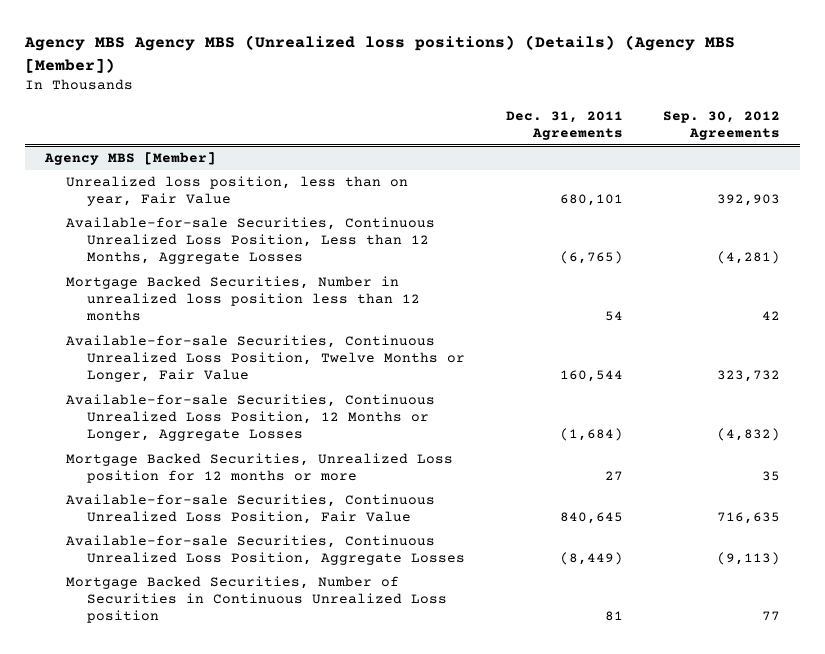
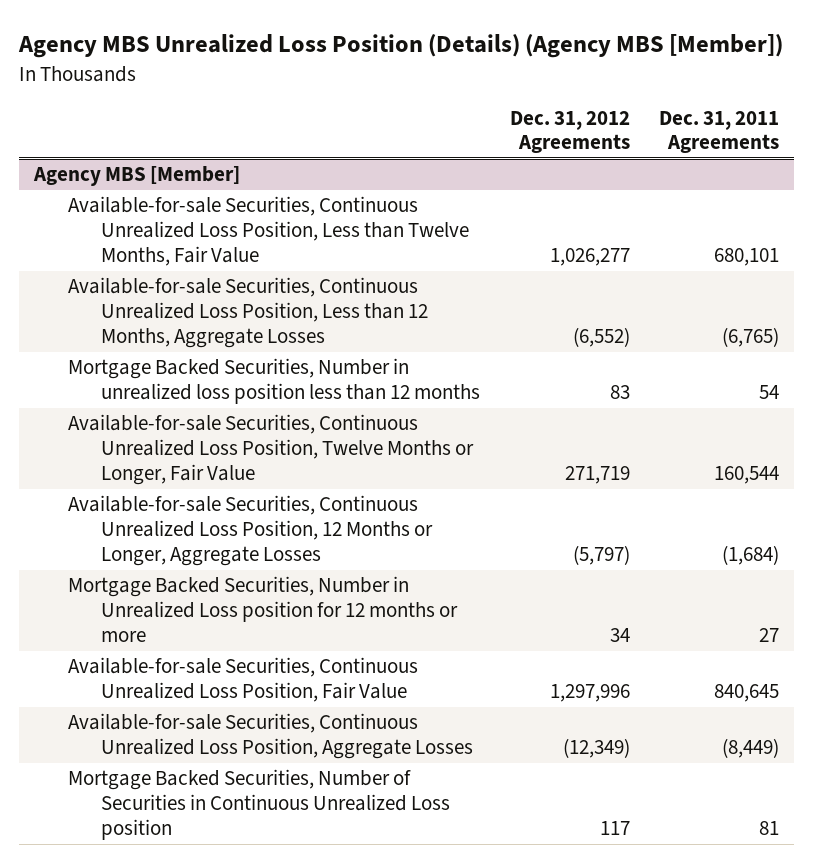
[23,35,735,73] Agency MBS Agency MBS (Unrealized loss positions) (Details) (Agency MBS [Member]) -> [18,34,784,59] Agency MBS Unrealized Loss Position (Details) (Agency MBS [Member])
[663,110,781,140] Sep. 30, 2012 Agreements -> none
none -> [509,110,630,154] Dec. 31, 2012 Agreements
[66,176,409,207] Unrealized loss position, less than on year, Fair Value -> [67,196,469,267] Available-for-sale Securities, Continuous Unrealized Loss Position, Less than Twelve Months, Fair Value
[66,453,454,484] Mortgage Backed Securities, Unrealized Loss position for 12 months or more -> [67,576,458,643] Mortgage Backed Securities, Number in Unrealized Loss position for 12 months or more

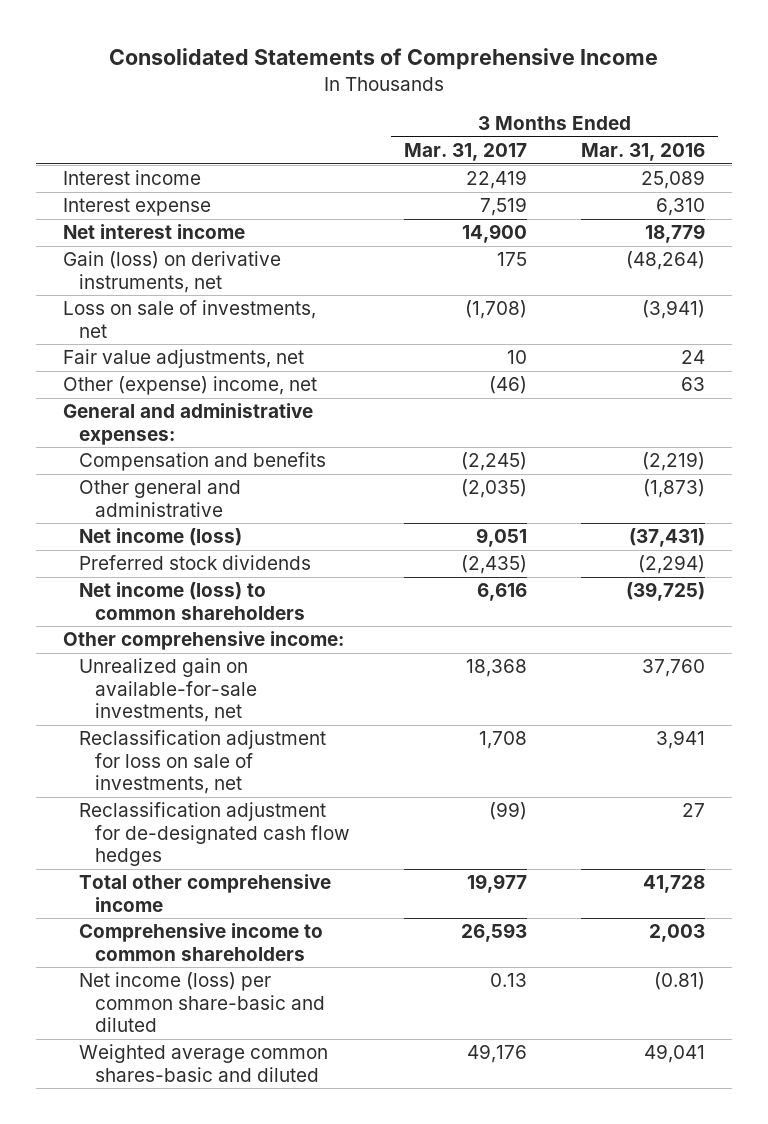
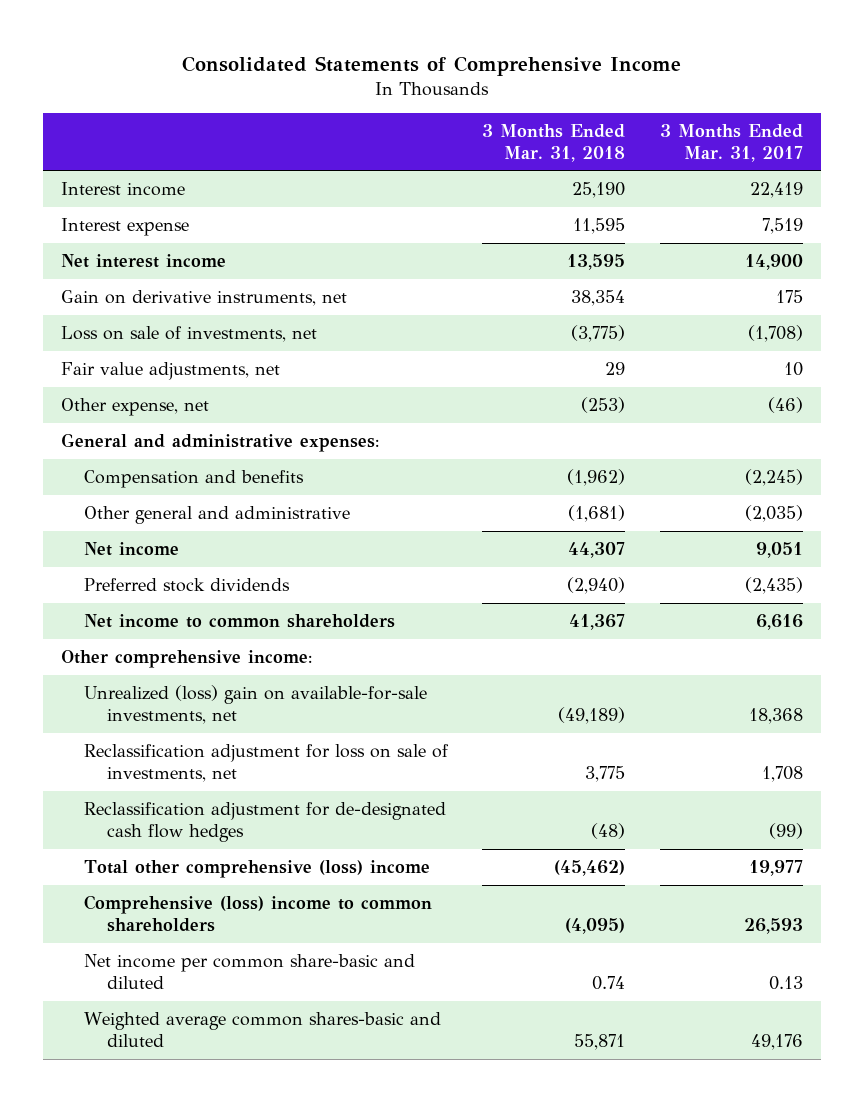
[581,143,706,162] Mar. 31, 2016 -> none
none -> [482,123,626,162] 3 Months Ended Mar. 31, 2018
[62,251,281,293] Gain (loss) on derivative instruments, net -> [60,289,347,306] Gain on derivative instruments, net
[62,376,317,396] Other (expense) income, net -> [60,397,209,416] Other expense, net
[79,528,243,547] Net income (loss) -> [83,541,179,556] Net income
[79,582,306,620] Net income (loss) to common shareholders -> [83,613,395,628] Net income to common shareholders
[79,658,258,722] Unrealized gain on available-for-sale investments, net -> [83,684,427,724] Unrealized (loss) gain on available-for-sale investments, net
[79,874,332,912] Total other comprehensive income -> [83,859,430,878] Total other comprehensive (loss) income
[79,923,324,961] Comprehensive income to common shareholders -> [83,894,432,932] Comprehensive (loss) income to common shareholders
[79,972,326,1032] Net income (loss) per common share-basic and diluted -> [83,953,415,989] Net income per common share-basic and diluted

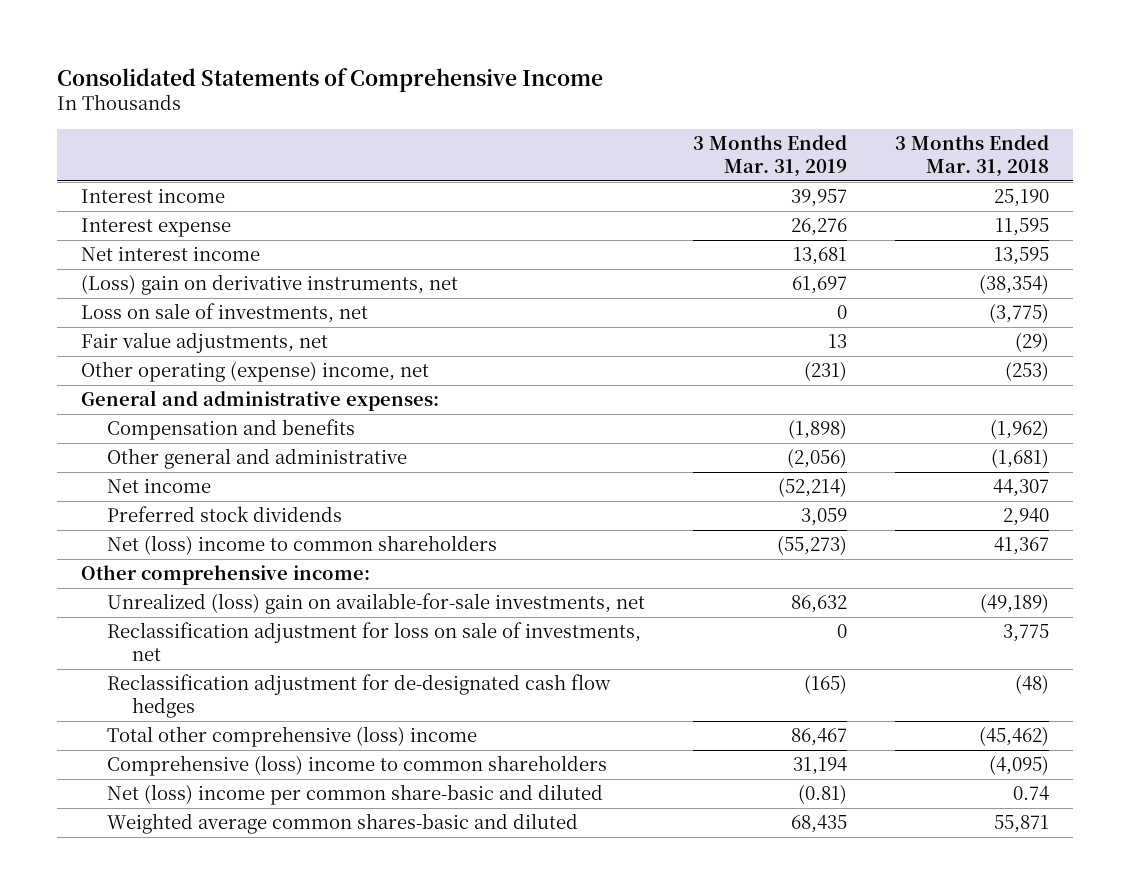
[660,123,804,162] 3 Months Ended Mar. 31, 2017 -> none
none -> [692,134,847,177] 3 Months Ended Mar. 31, 2019
[60,289,347,306] Gain on derivative instruments, net -> [81,274,459,296] (Loss) gain on derivative instruments, net
[571,289,626,306] 38,354 -> [979,274,1050,295] (38,354)
[605,361,626,375] 29 -> [1015,332,1050,353] (29)
[60,397,209,416] Other expense, net -> [81,361,430,383] Other operating (expense) income, net
[567,576,626,594] (2,940) -> [1003,508,1050,527] 2,940
[83,613,395,628] Net income to common shareholders -> [106,535,497,556] Net (loss) income to common shareholders
[83,953,415,989] Net income per common share-basic and diluted -> [106,784,603,806] Net (loss) income per common share-basic and diluted

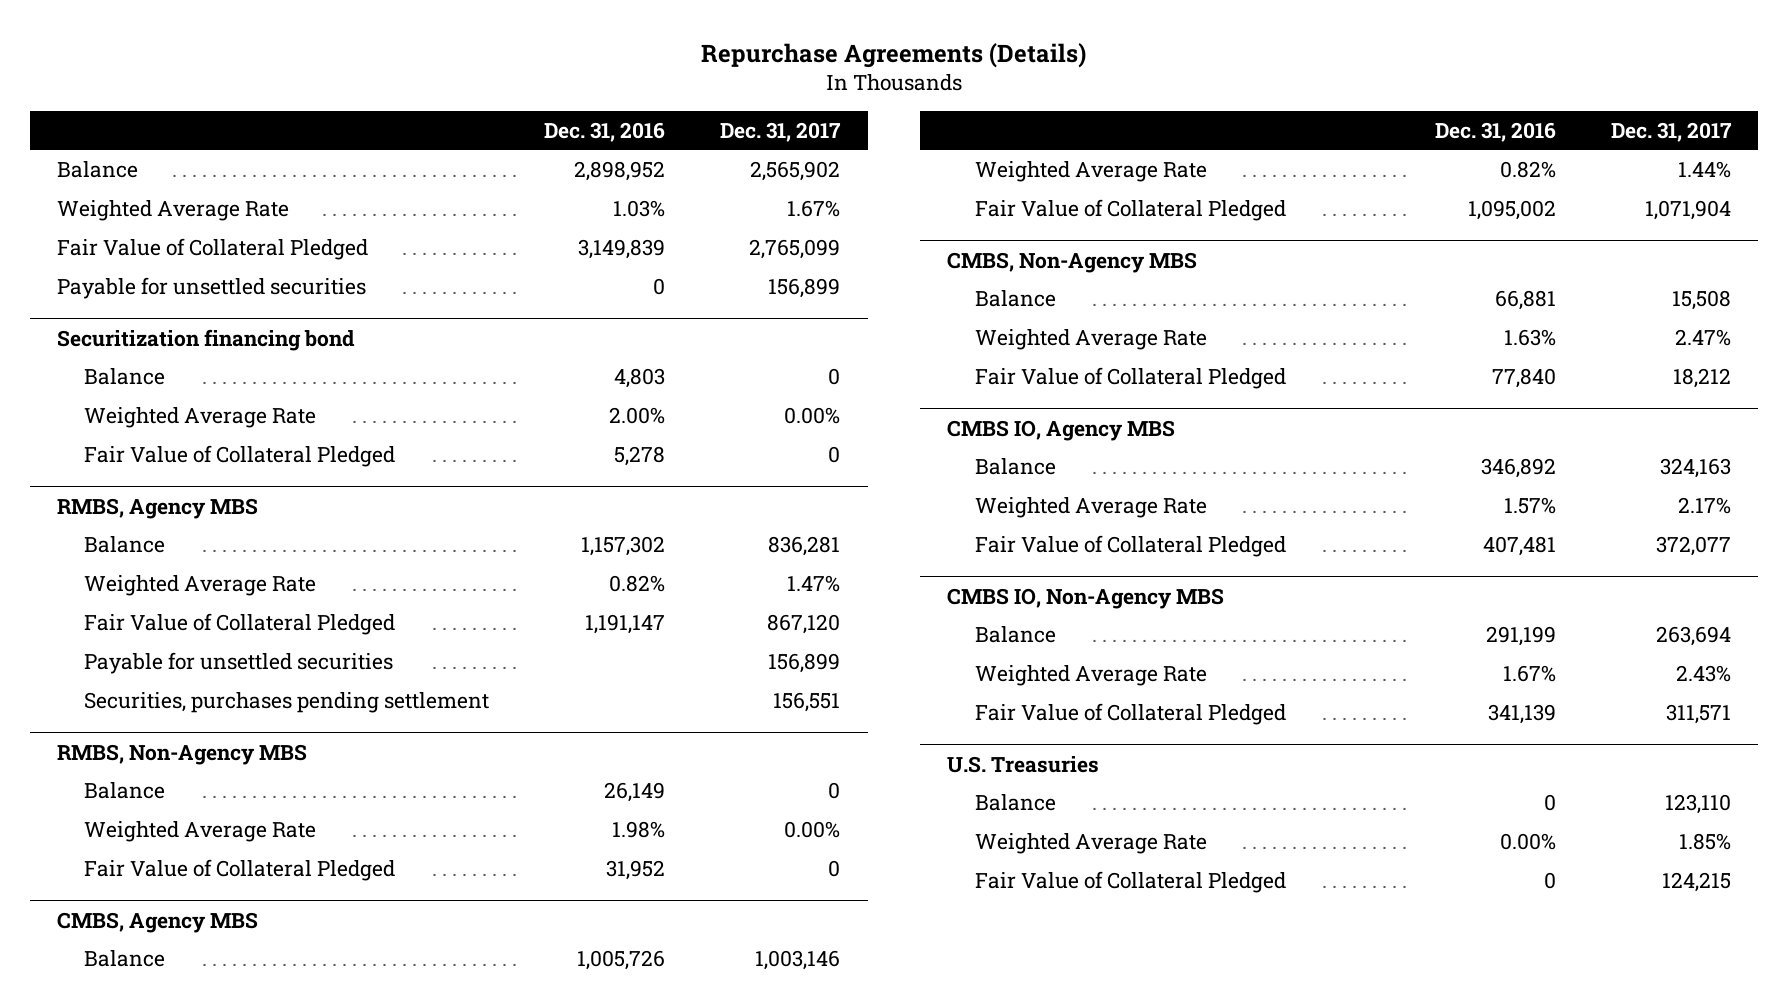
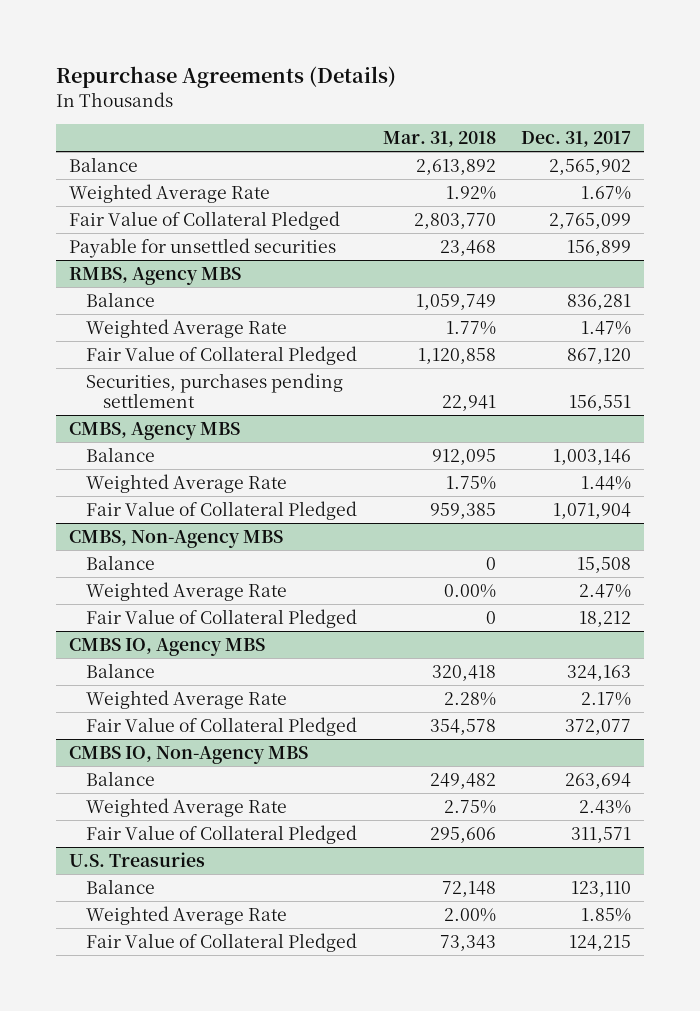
[544,121,666,142] Dec. 31, 2016 -> none
none -> [382,131,496,148] Mar. 31, 2018
[56,328,355,351] Securitization financing bond -> none
[84,367,166,385] Balance -> none
[84,406,317,428] Weighted Average Rate -> none
[84,444,396,467] Fair Value of Collateral Pledged -> none
[84,651,394,674] Payable for unsettled securities -> none
[56,743,307,765] RMBS, Non-Agency MBS -> none
[84,781,166,799] Balance -> none
[84,820,317,842] Weighted Average Rate -> none
[84,858,396,881] Fair Value of Collateral Pledged -> none

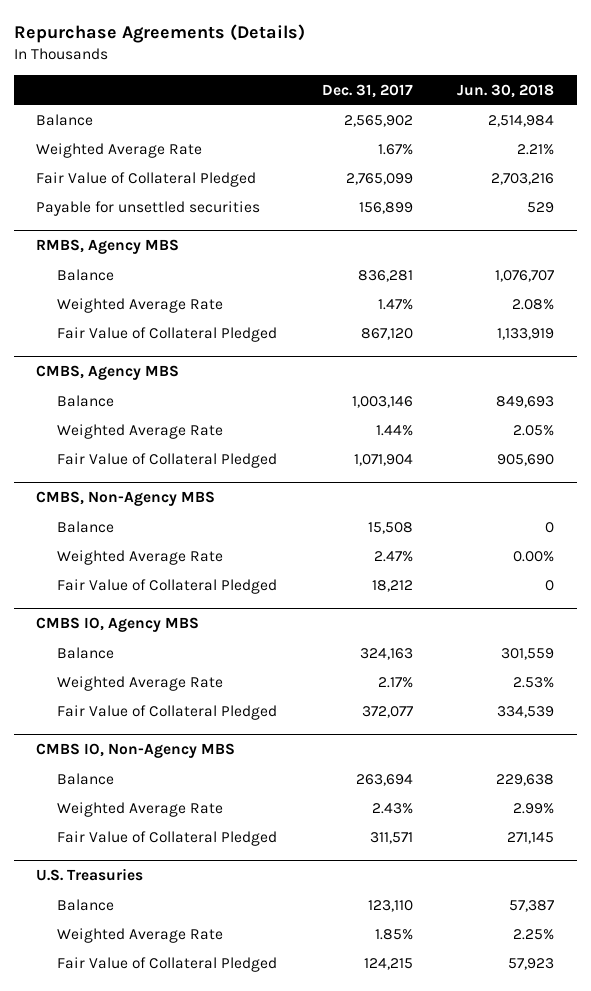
[382,131,496,148] Mar. 31, 2018 -> none
none -> [457,83,555,98] Jun. 30, 2018
[85,372,343,409] Securities, purchases pending settlement -> none

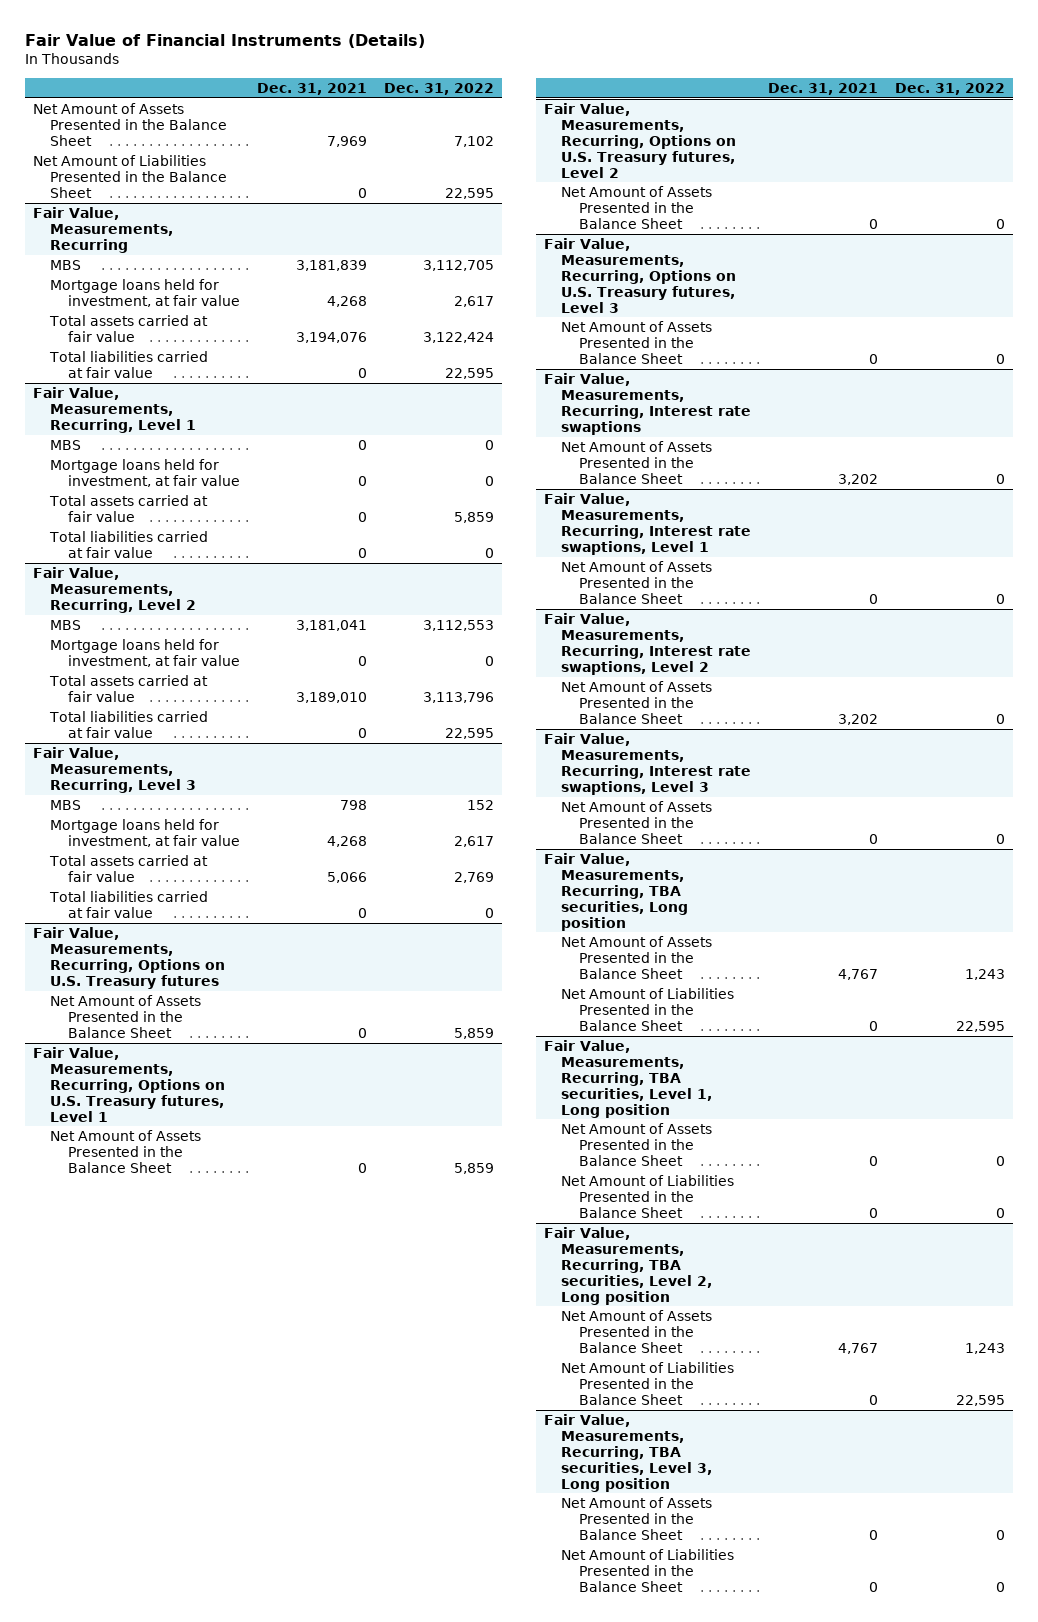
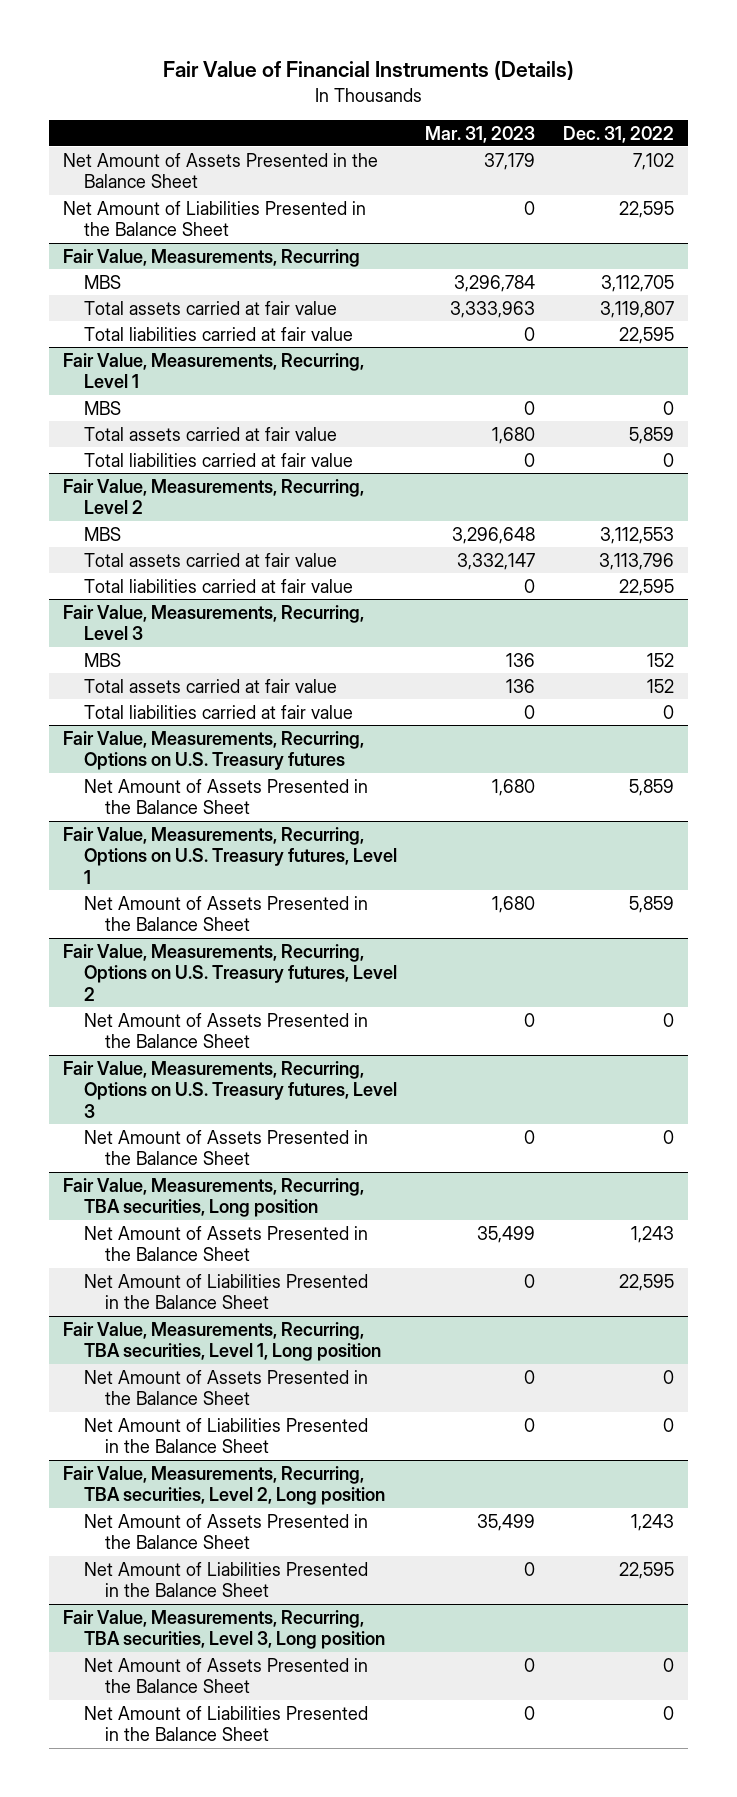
[256,82,367,95] Dec. 31, 2021 -> none
none -> [425,125,536,143] Mar. 31, 2023
[50,278,240,307] Mortgage loans held for investment, at fair value -> none
[422,331,494,343] 3,122,424 -> [600,300,675,318] 3,119,807
[50,458,240,487] Mortgage loans held for investment, at fair value -> none
[50,638,240,667] Mortgage loans held for investment, at fair value -> none
[50,818,240,847] Mortgage loans held for investment, at fair value -> none
[453,871,494,883] 2,769 -> [647,678,675,693] 152
[544,372,752,435] Fair Value, Measurements, Recurring, Interest rate swaptions -> none
[561,440,713,484] Net Amount of Assets Presented in the Balance Sheet -> none
[544,492,752,555] Fair Value, Measurements, Recurring, Interest rate swaptions, Level 1 -> none
[561,560,713,604] Net Amount of Assets Presented in the Balance Sheet -> none
[544,612,752,675] Fair Value, Measurements, Recurring, Interest rate swaptions, Level 2 -> none
[561,680,713,724] Net Amount of Assets Presented in the Balance Sheet -> none
[544,732,752,795] Fair Value, Measurements, Recurring, Interest rate swaptions, Level 3 -> none
[561,800,713,844] Net Amount of Assets Presented in the Balance Sheet -> none

